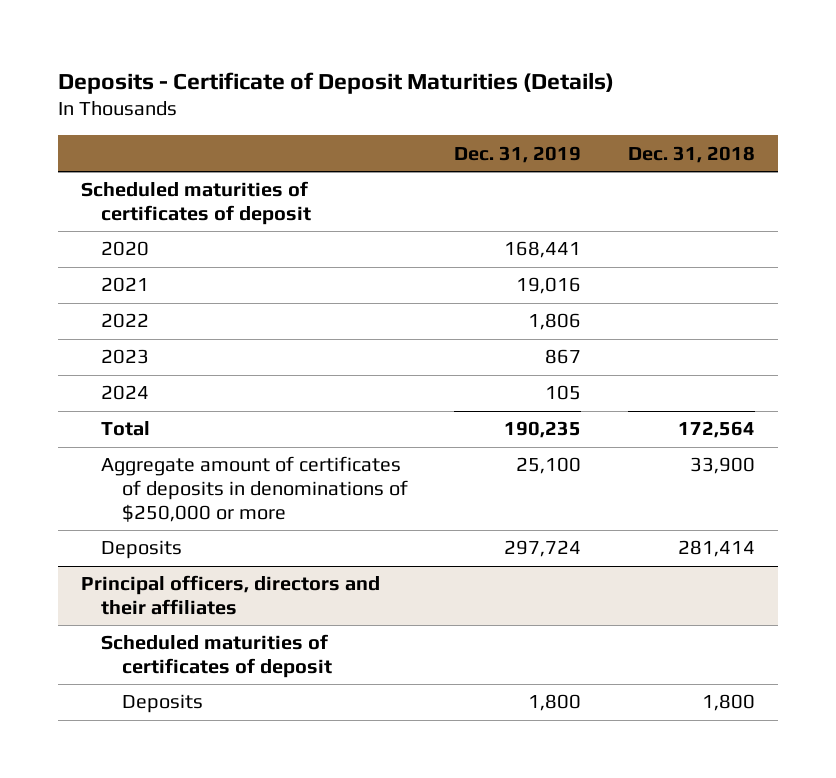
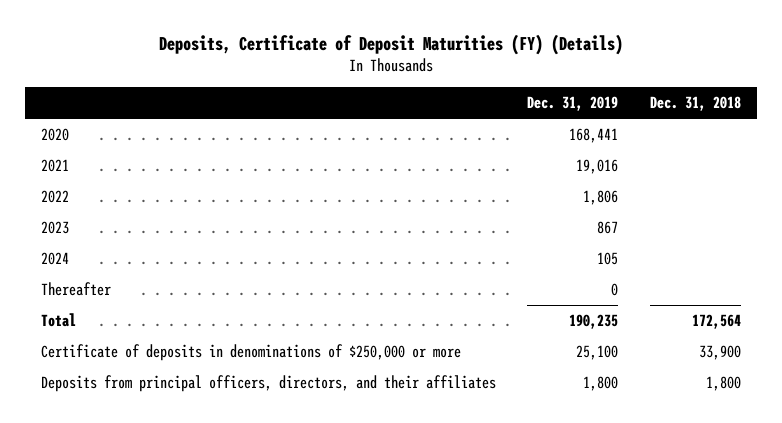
[57,71,614,94] Deposits - Certificate of Deposit Maturities (Details) -> [158,33,623,55] Deposits, Certificate of Deposit Maturities (FY) (Details)
[81,181,312,226] Scheduled maturities of certificates of deposit -> none
none -> [40,282,111,297] Thereafter
[101,540,183,560] Deposits -> none
[81,575,381,616] Principal officers, directors and their affiliates -> none
[101,634,332,679] Scheduled maturities of certificates of deposit -> none
[101,456,408,522] Aggregate amount of certificates of deposits in denominations of $250,000 or more -> [40,344,461,362] Certificate of deposits in denominations of $250,000 or more
[121,694,203,714] Deposits -> [40,375,496,393] Deposits from principal officers, directors, and their affiliates

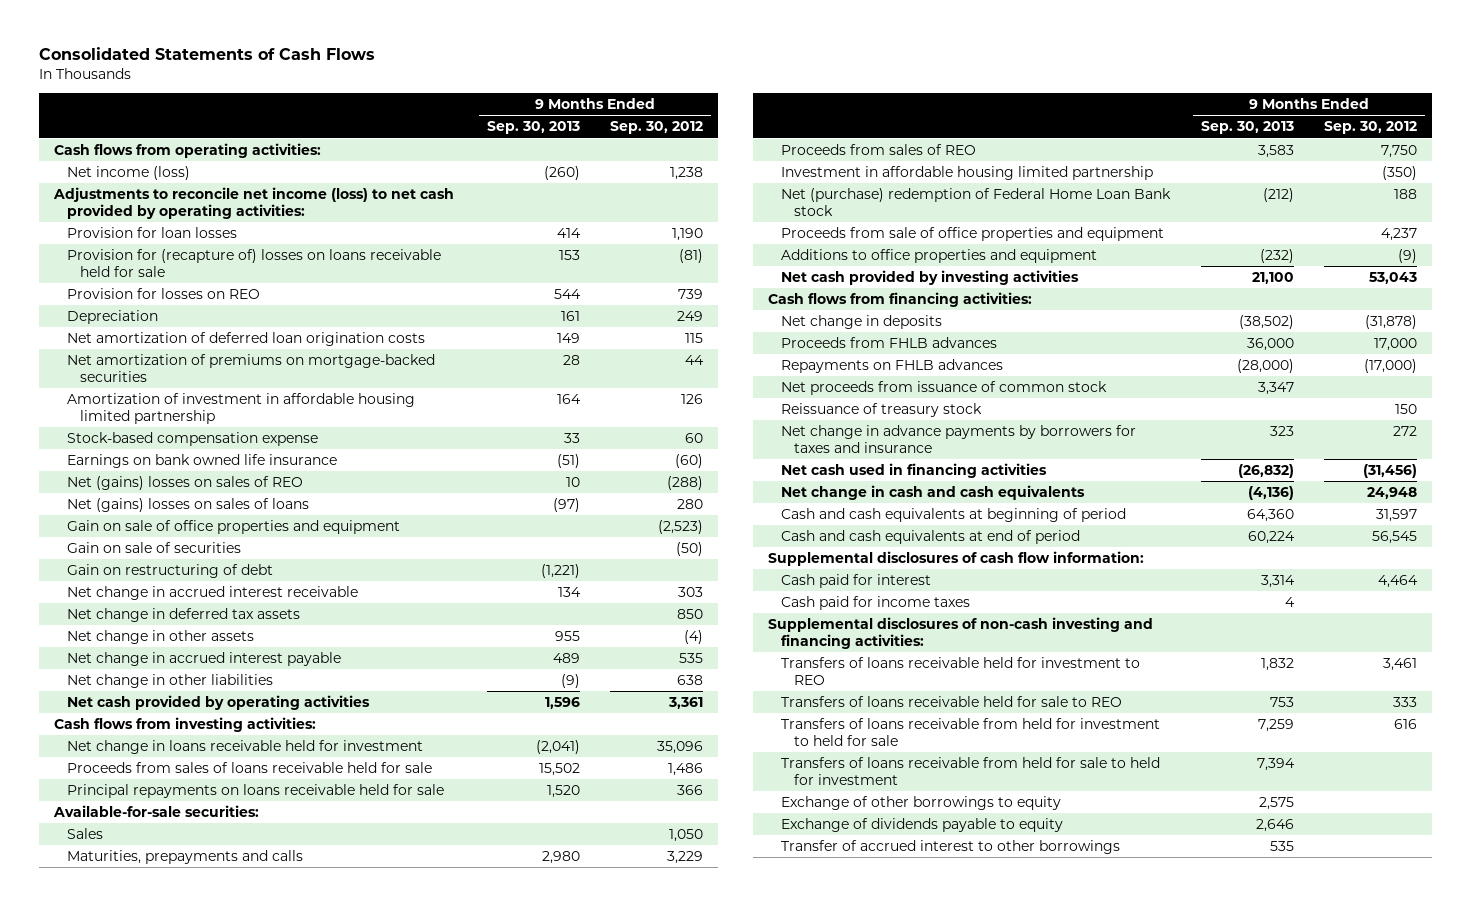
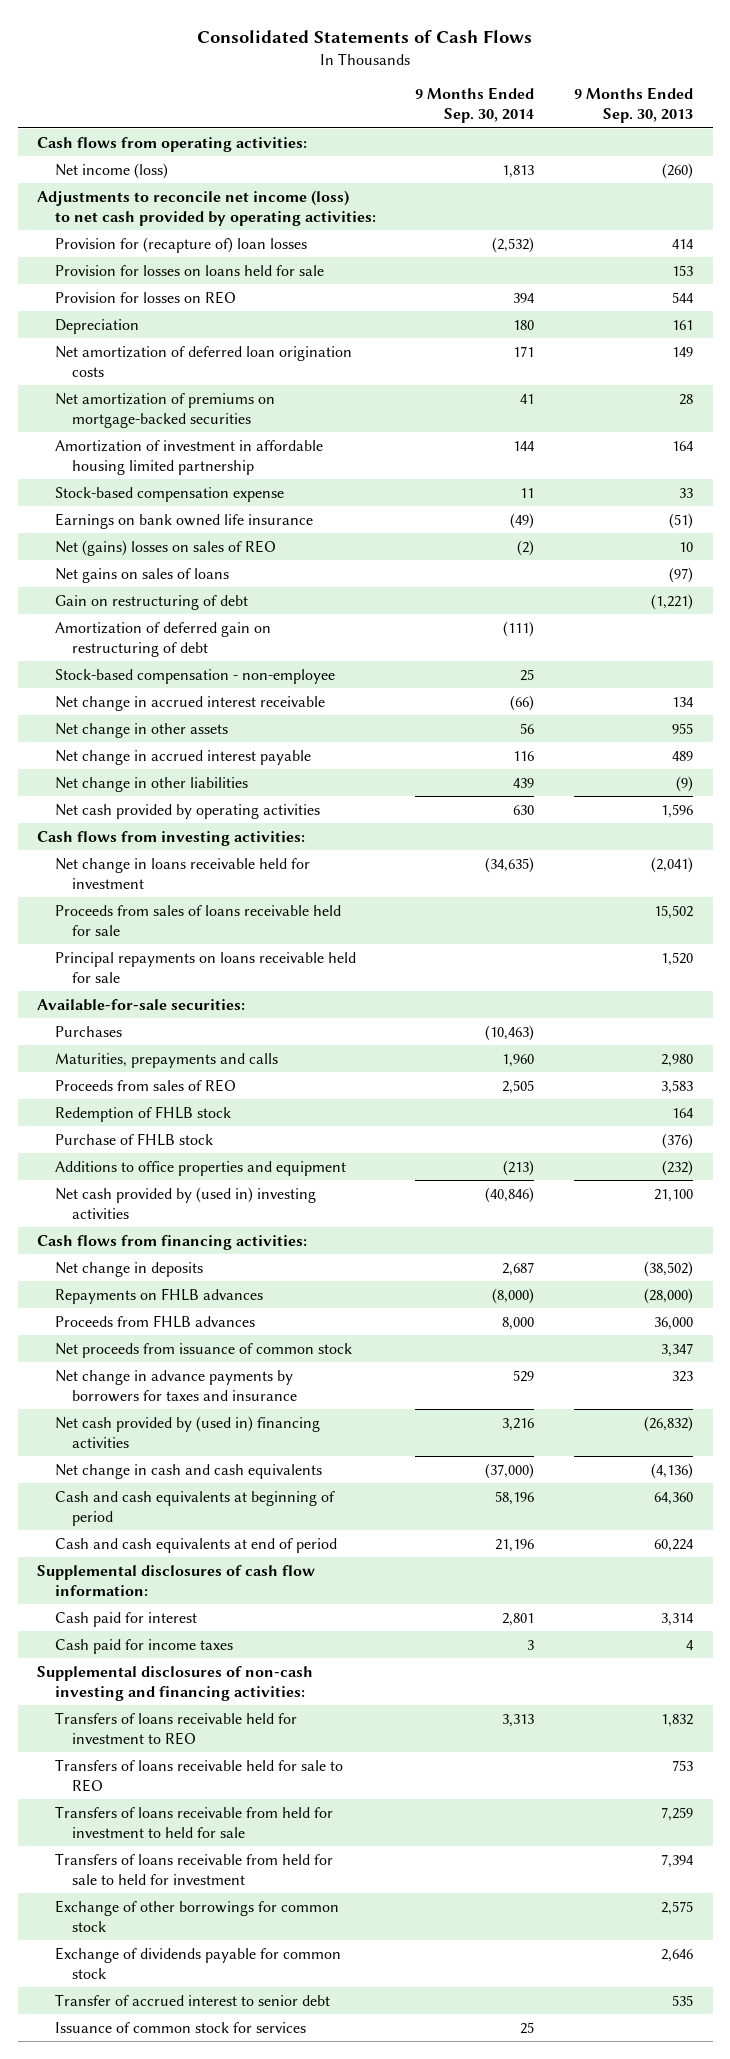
[609,121,703,135] Sep. 30, 2012 -> none
none -> [415,87,535,124] 9 Months Ended Sep. 30, 2014
[67,227,238,239] Provision for loan losses -> [54,236,307,253] Provision for (recapture of) loan losses
[67,249,442,277] Provision for (recapture of) losses on loans receivable held for sale -> [54,264,324,276] Provision for losses on loans held for sale
[67,520,401,535] Gain on sale of office properties and equipment -> none
[67,542,242,554] Gain on sale of securities -> none
[67,498,310,513] Net (gains) losses on sales of loans -> [54,567,229,583] Net gains on sales of loans
none -> [54,621,271,657] Amortization of deferred gain on restructuring of debt
none -> [54,668,335,684] Stock-based compensation - non-employee
[67,608,301,623] Net change in deferred tax assets -> none
[67,828,104,840] Sales -> none
none -> [54,1025,122,1037] Purchases
[781,166,1154,181] Investment in affordable housing limited partnership -> none
[781,188,1172,216] Net (purchase) redemption of Federal Home Loan Bank stock -> none
[781,227,1165,242] Proceeds from sale of office properties and equipment -> none
none -> [54,1105,231,1122] Redemption of FHLB stock
none -> [54,1132,213,1146] Purchase of FHLB stock
[781,270,1080,286] Net cash provided by investing activities -> [54,1186,316,1219] Net cash provided by (used in) investing activities
[781,337,998,349] Proceeds from FHLB advances -> [54,1314,255,1328] Proceeds from FHLB advances
[781,403,983,418] Reissuance of treasury stock -> none
[781,463,1048,479] Net cash used in financing activities -> [54,1415,320,1448] Net cash provided by (used in) financing activities
[781,796,1062,811] Exchange of other borrowings to equity -> [54,1899,339,1932] Exchange of other borrowings for common stock
[781,818,1064,833] Exchange of dividends payable to equity -> [54,1946,341,1979] Exchange of dividends payable for common stock
[781,840,1121,855] Transfer of accrued interest to other borrowings -> [54,1993,330,2006] Transfer of accrued interest to senior debt
none -> [54,2021,306,2033] Issuance of common stock for services

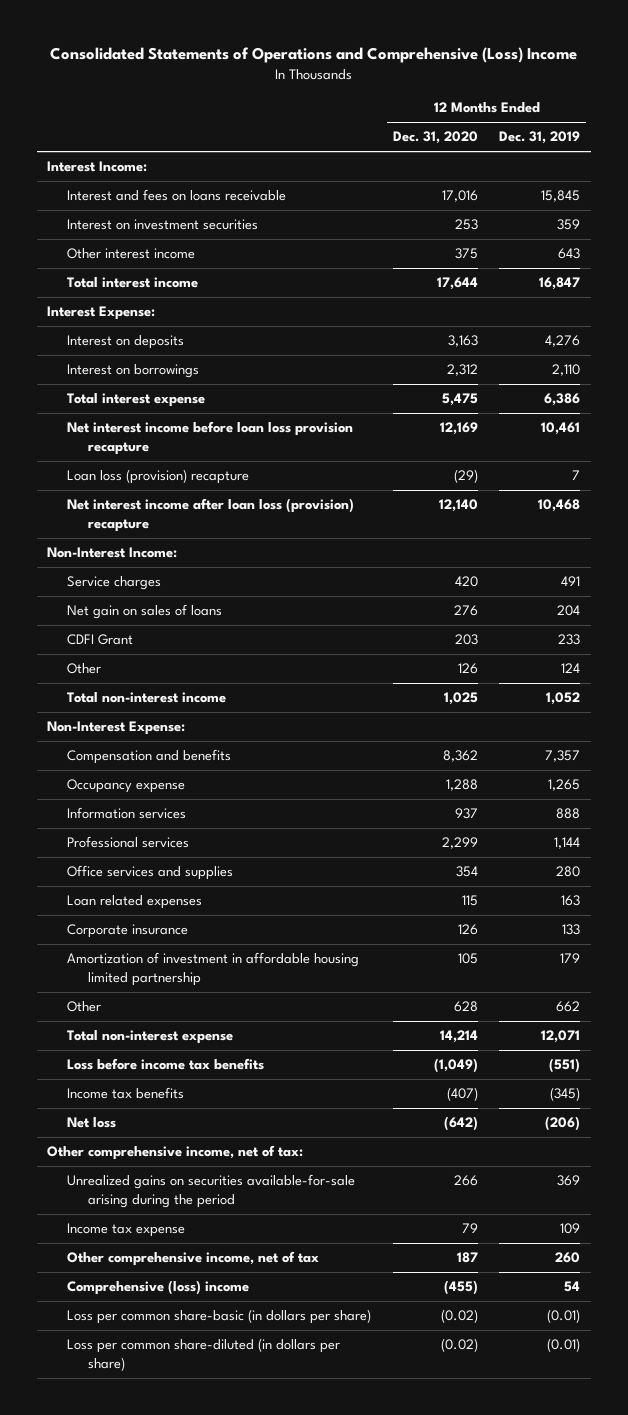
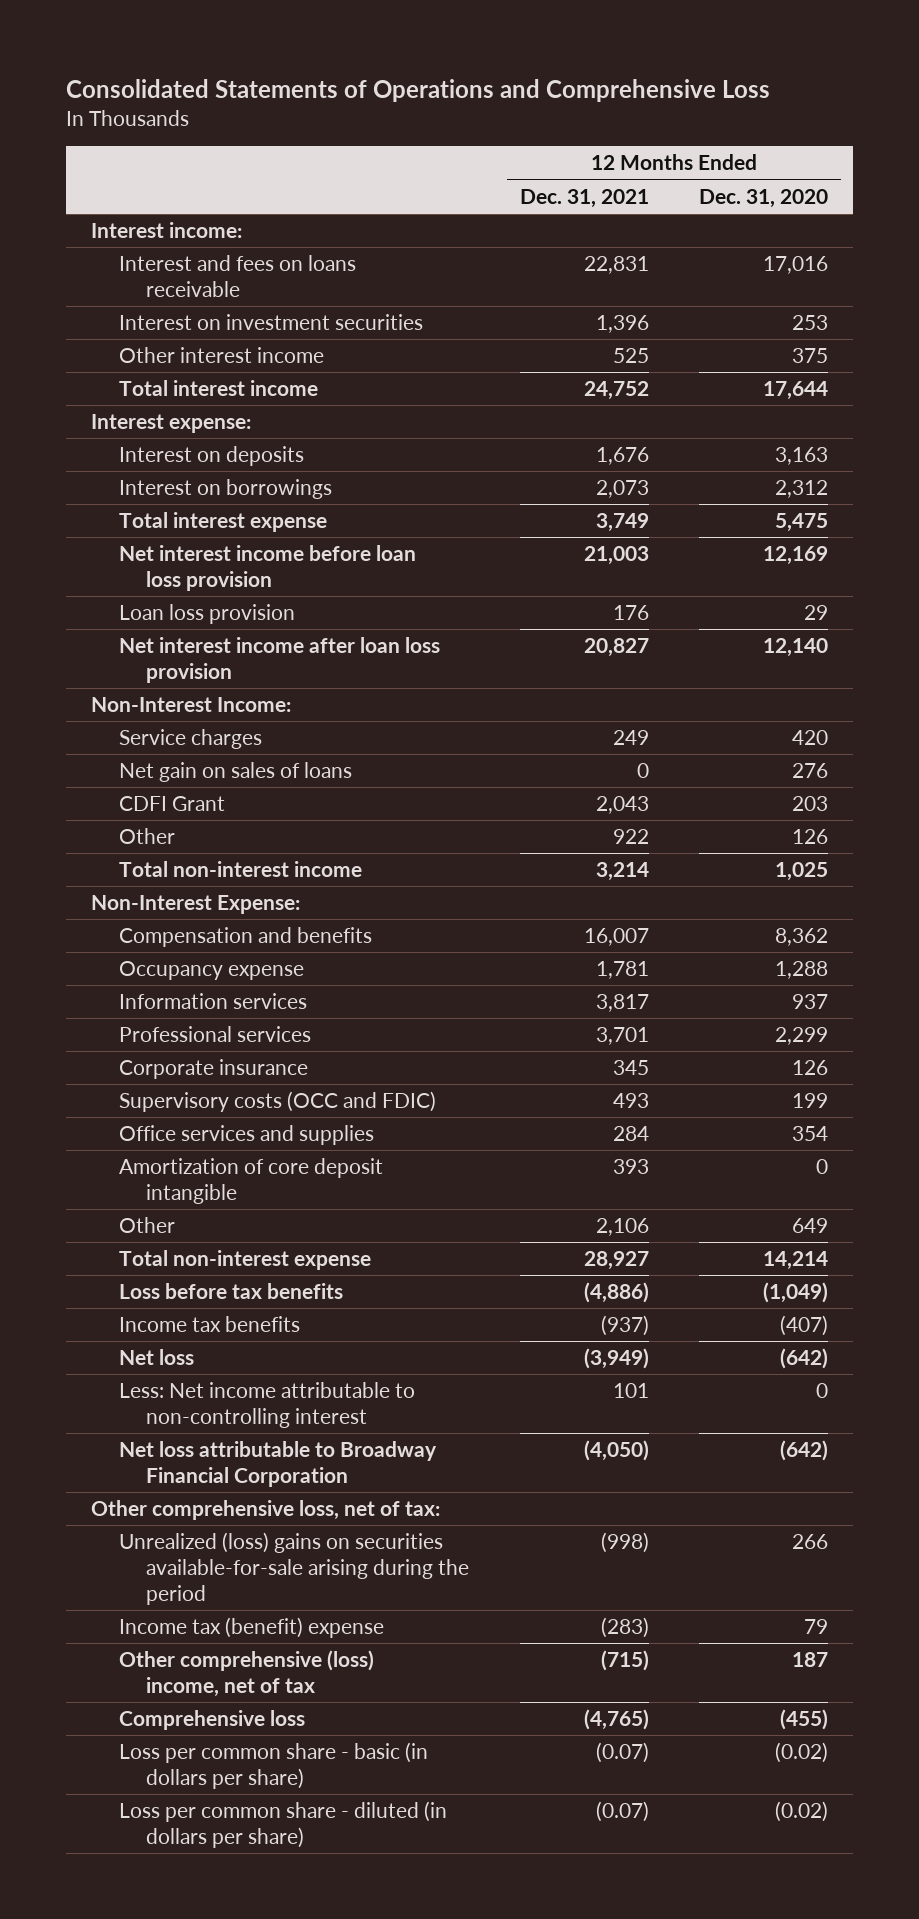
[49,47,577,64] Consolidated Statements of Operations and Comprehensive (Loss) Income -> [65,78,770,102] Consolidated Statements of Operations and Comprehensive Loss
[499,131,581,145] Dec. 31, 2019 -> none
none -> [519,188,649,208] Dec. 31, 2021
[47,161,148,173] Interest Income: -> [90,222,242,239] Interest income:
[47,306,156,321] Interest Expense: -> [90,414,251,434] Interest expense:
[67,421,354,455] Net interest income before loan loss provision recapture -> [118,545,416,591] Net interest income before loan loss provision
[67,469,250,485] Loan loss (provision) recapture -> [118,604,295,625] Loan loss provision
[453,469,478,484] (29) -> [804,605,829,621] 29
[67,498,355,532] Net interest income after loan loss (provision) recapture -> [118,637,440,683] Net interest income after loan loss provision
[67,895,203,910] Loan related expenses -> none
[67,952,360,986] Amortization of investment in affordable housing limited partnership -> none
none -> [118,1091,436,1113] Supervisory costs (OCC and FDIC)
[67,865,234,881] Office services and supplies -> [118,1125,374,1146] Office services and supplies
none -> [118,1158,383,1204] Amortization of core deposit intangible
[453,1001,478,1013] 628 -> [792,1218,829,1234] 649
[67,1058,265,1071] Loss before income tax benefits -> [118,1283,343,1300] Loss before tax benefits
none -> [118,1382,415,1428] Less: Net income attributable to non-controlling interest
none -> [118,1441,437,1487] Net loss attributable to Broadway Financial Corporation
[47,1145,304,1161] Other comprehensive income, net of tax: -> [90,1500,440,1521] Other comprehensive loss, net of tax:
[67,1174,356,1208] Unrealized gains on securities available-for-sale arising during the period -> [118,1532,470,1605] Unrealized (loss) gains on securities available-for-sale arising during the period
[67,1223,186,1238] Income tax expense -> [118,1617,384,1639] Income tax (benefit) expense
[67,1251,320,1267] Other comprehensive income, net of tax -> [118,1650,374,1697] Other comprehensive (loss) income, net of tax
[67,1280,250,1296] Comprehensive (loss) income -> [118,1710,305,1731] Comprehensive loss
[67,1309,372,1325] Loss per common share-basic (in dollars per share) -> [118,1742,428,1789] Loss per common share - basic (in dollars per share)
[67,1338,341,1371] Loss per common share-diluted (in dollars per share) -> [118,1801,447,1848] Loss per common share - diluted (in dollars per share)

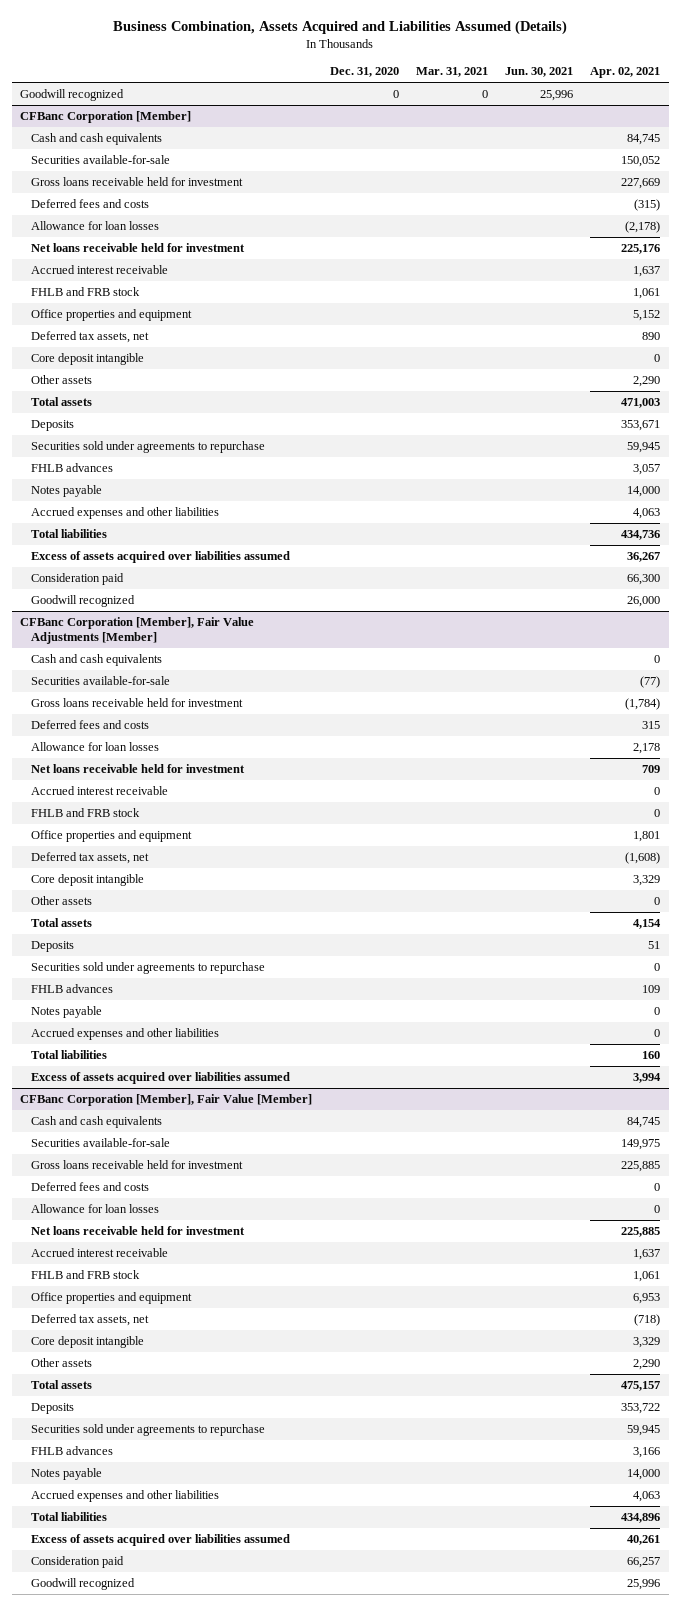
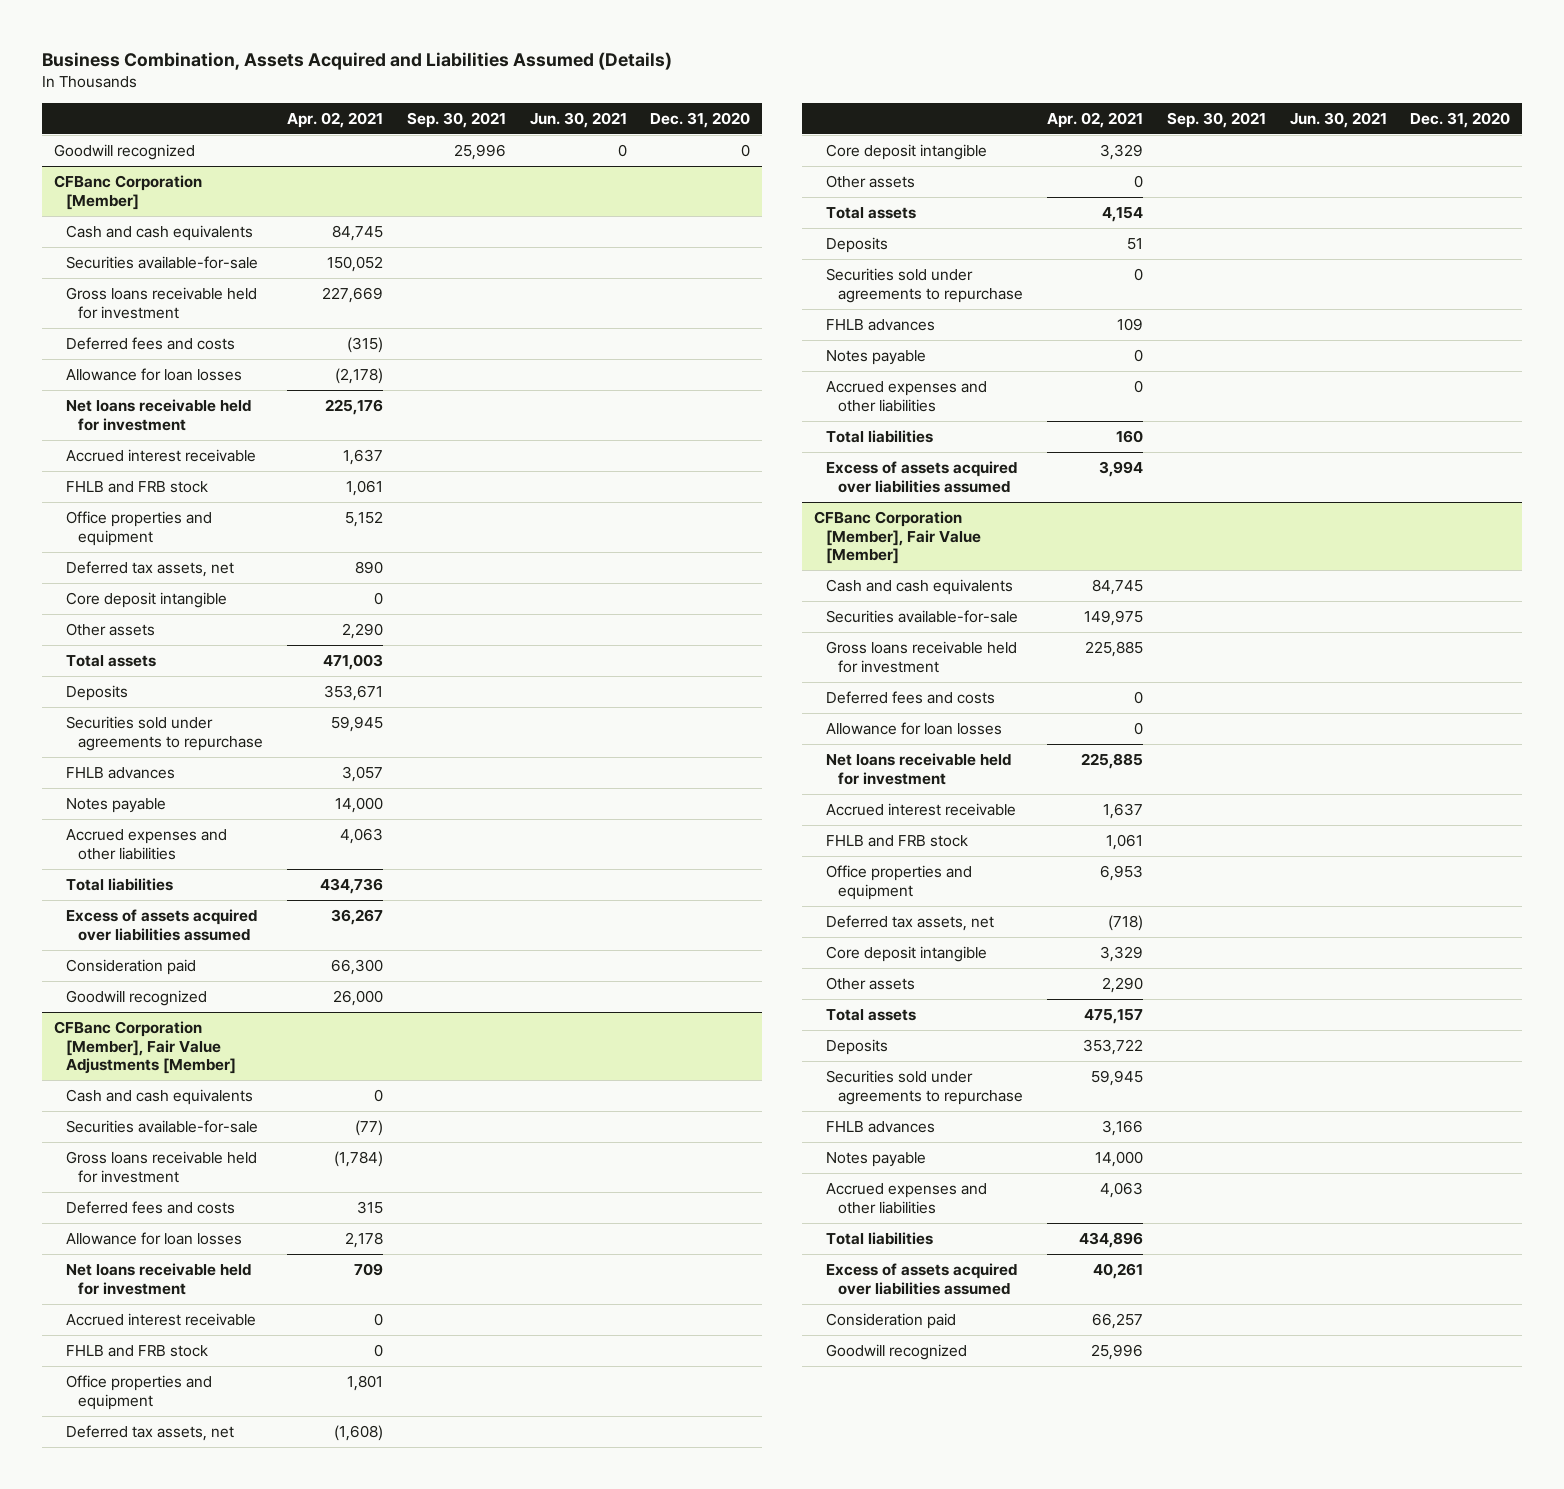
[415,67,488,78] Mar. 31, 2021 -> none
none -> [406,111,506,128] Sep. 30, 2021
[539,89,573,101] 25,996 -> [617,144,627,158] 0

